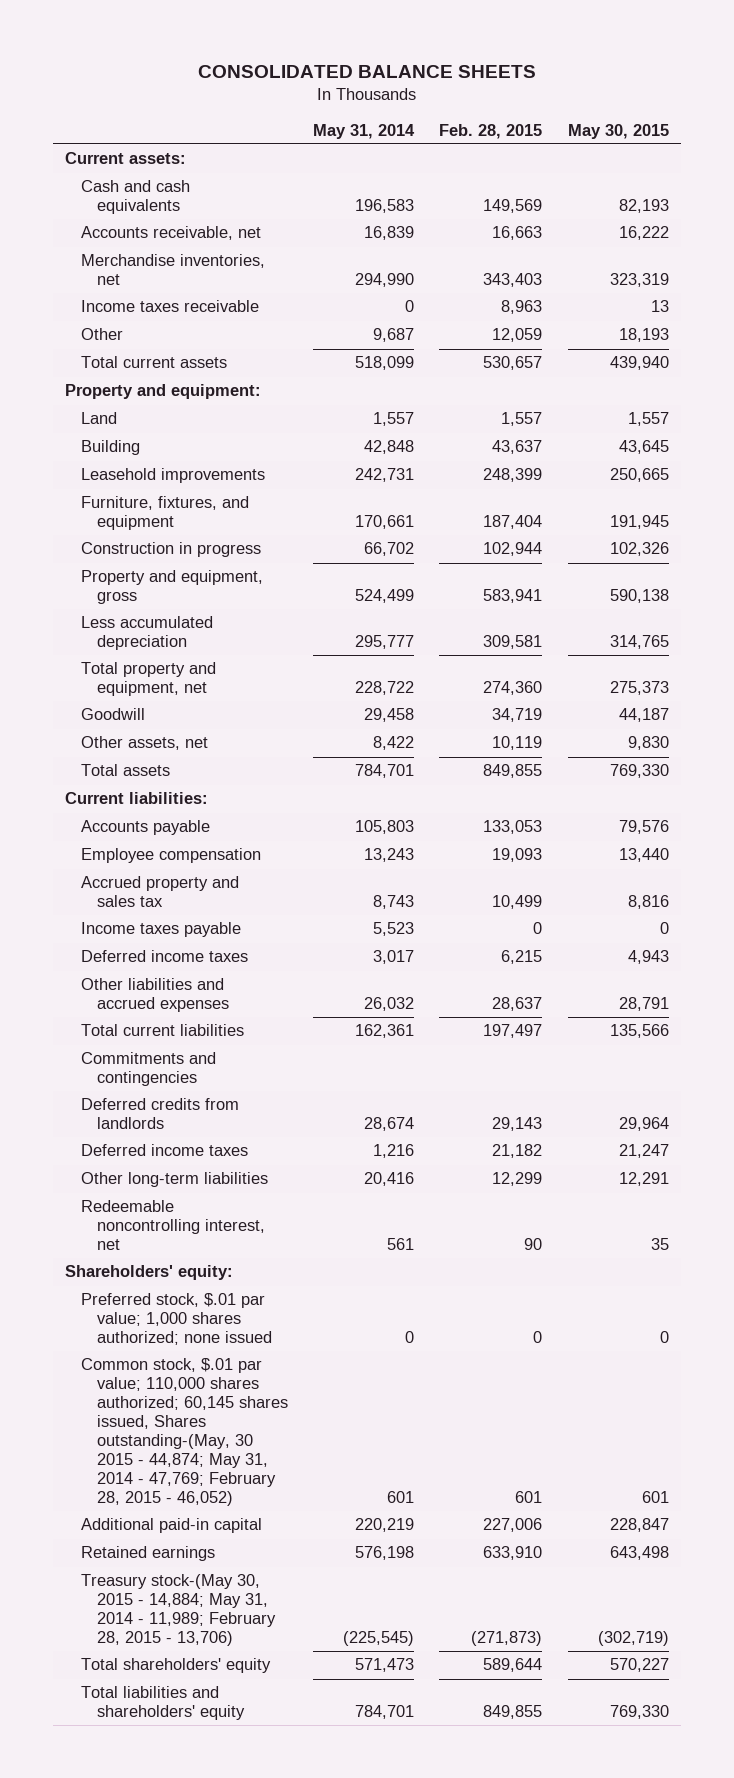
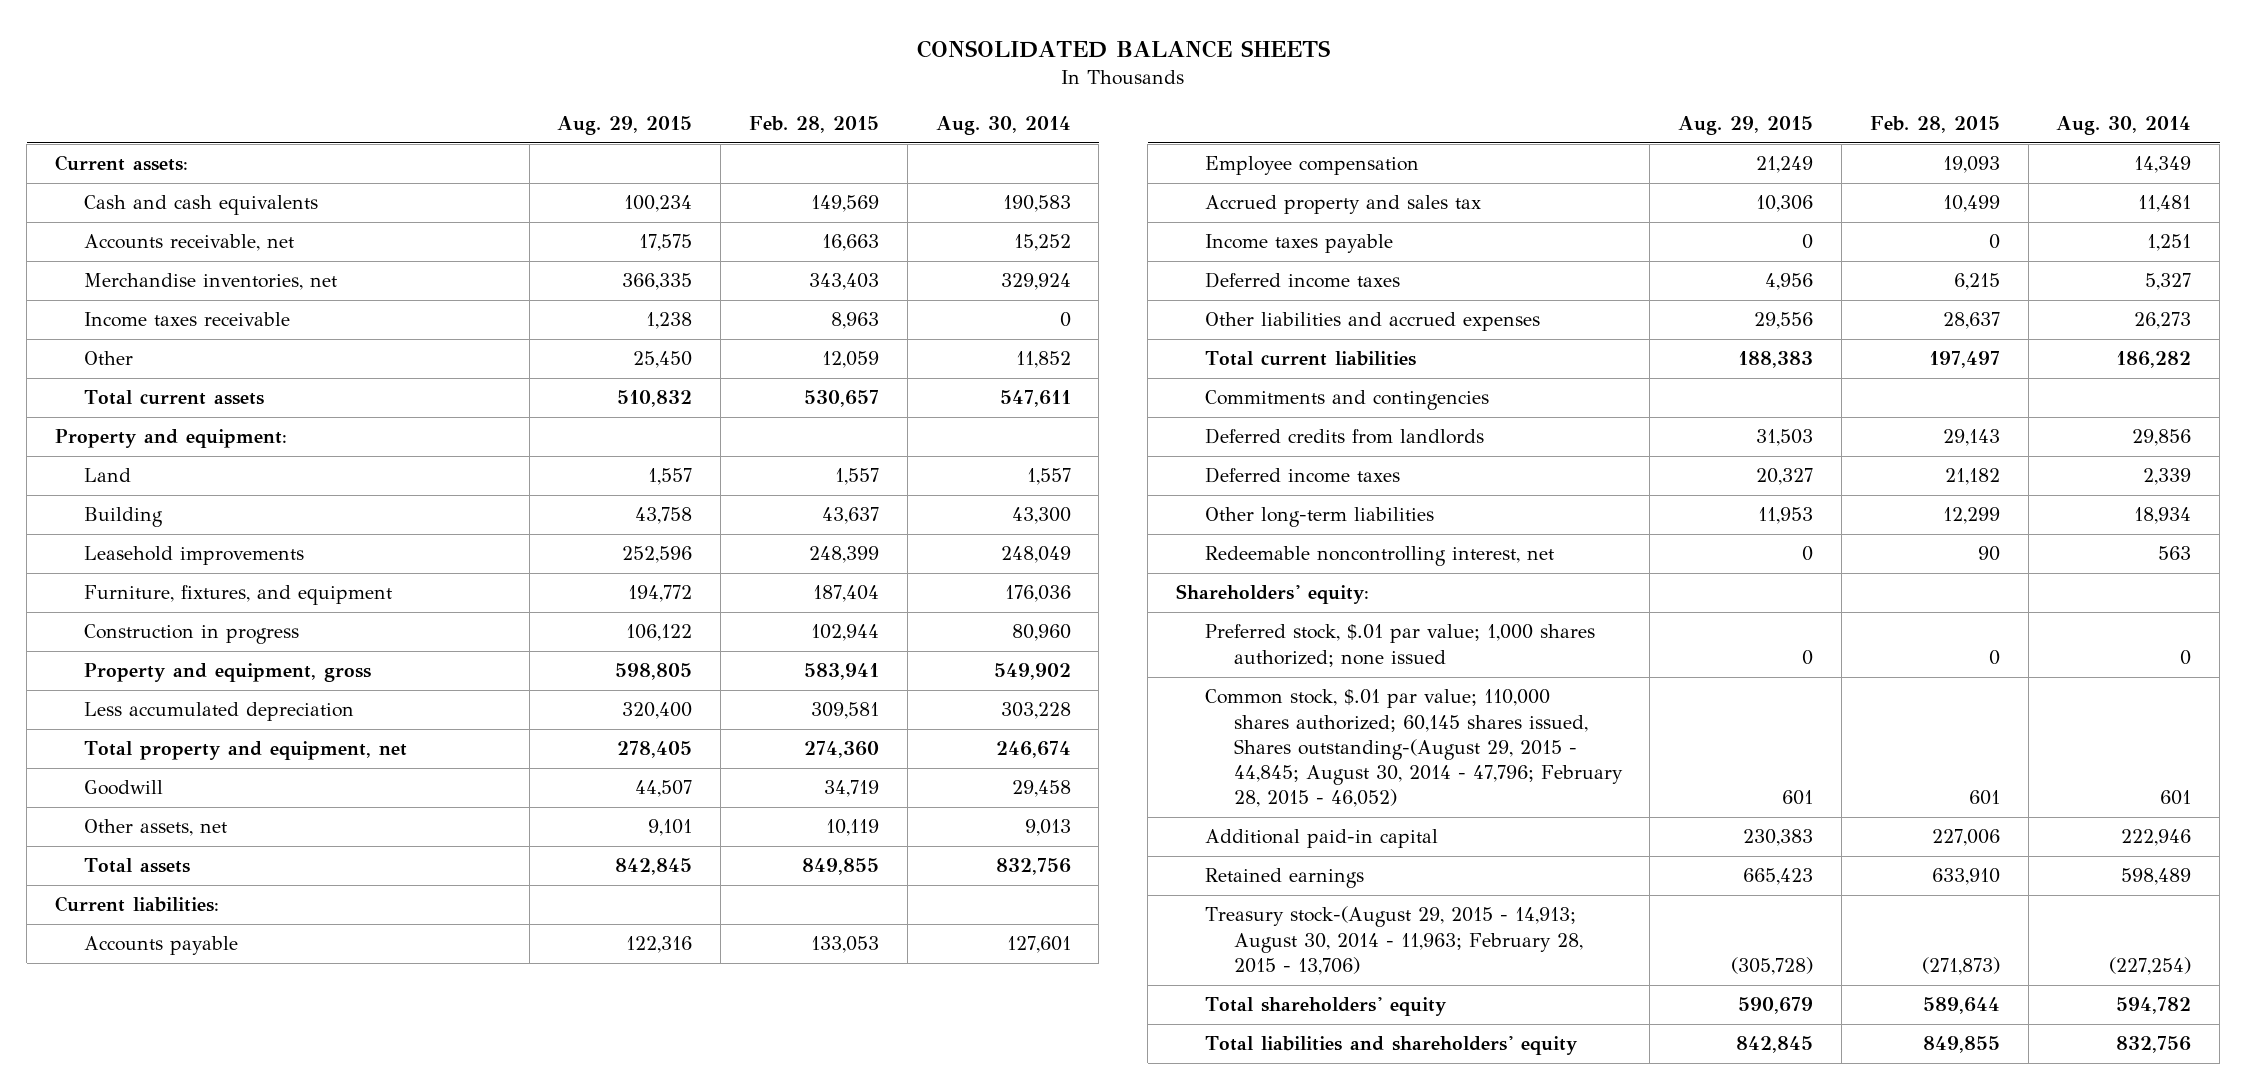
[313,123,416,139] May 31, 2014 -> none
[567,123,669,139] May 30, 2015 -> none
none -> [557,115,693,135] Aug. 29, 2015
none -> [935,115,1071,135] Aug. 30, 2014
[81,1358,289,1507] Common stock, $.01 par value; 110,000 shares authorized; 60,145 shares issued, Shares outstanding-(May, 30 2015 - 44,874; May 31, 2014 - 47,769; February 28, 2015 - 46,052) -> [1204,689,1623,807] Common stock, $.01 par value; 110,000 shares authorized; 60,145 shares issued, Shares outstanding-(August 29, 2015 - 44,845; August 30, 2014 - 47,796; February 28, 2015 - 46,052)
[81,1574,277,1647] Treasury stock-(May 30, 2015 - 14,884; May 31, 2014 - 11,989; February 28, 2015 - 13,706) -> [1204,906,1583,975] Treasury stock-(August 29, 2015 - 14,913; August 30, 2014 - 11,963; February 28, 2015 - 13,706)

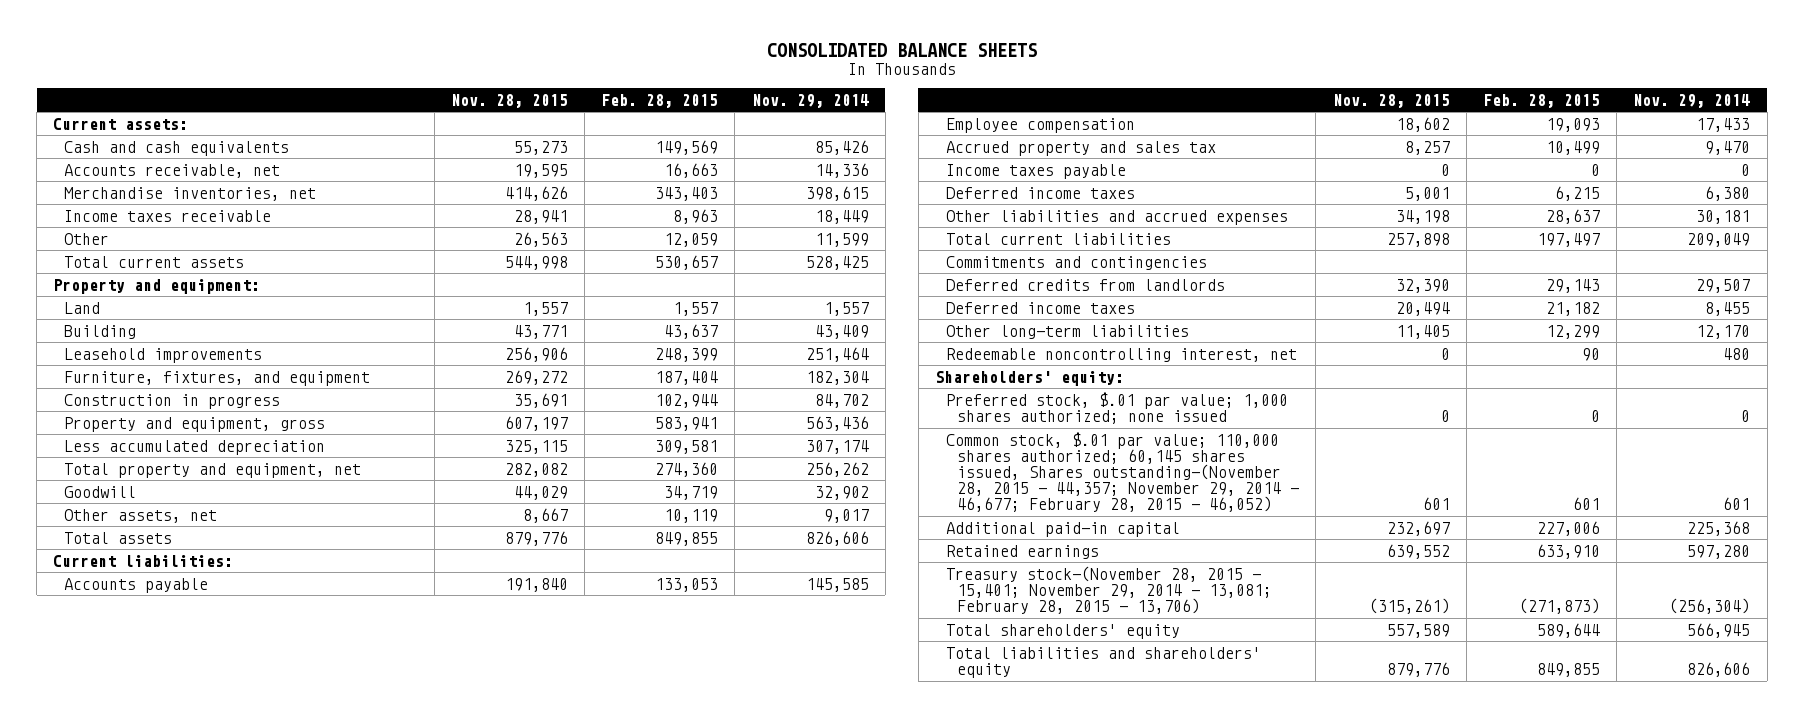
[557,115,693,135] Aug. 29, 2015 -> none
[935,115,1071,135] Aug. 30, 2014 -> none
none -> [450,93,568,108] Nov. 28, 2015
none -> [751,93,869,108] Nov. 29, 2014
[1204,689,1623,807] Common stock, $.01 par value; 110,000 shares authorized; 60,145 shares issued, Shares outstanding-(August 29, 2015 - 44,845; August 30, 2014 - 47,796; February 28, 2015 - 46,052) -> [946,431,1300,513] Common stock, $.01 par value; 110,000 shares authorized; 60,145 shares issued, Shares outstanding-(November 28, 2015 - 44,357; November 29, 2014 - 46,677; February 28, 2015 - 46,052)
[1204,906,1583,975] Treasury stock-(August 29, 2015 - 14,913; August 30, 2014 - 11,963; February 28, 2015 - 13,706) -> [946,565,1273,614] Treasury stock-(November 28, 2015 - 15,401; November 29, 2014 - 13,081; February 28, 2015 - 13,706)

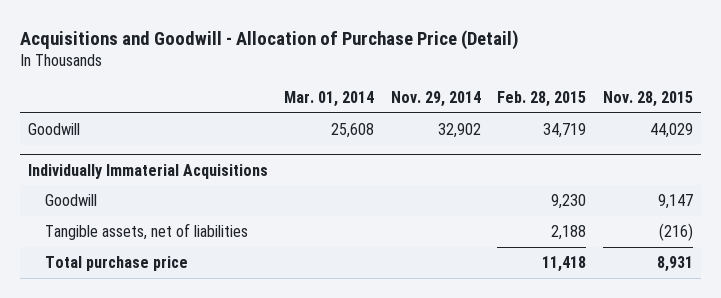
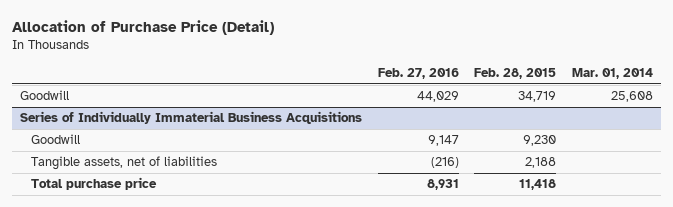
[19,29,519,50] Acquisitions and Goodwill - Allocation of Purchase Price (Detail) -> [12,20,275,36] Allocation of Purchase Price (Detail)
[390,91,481,108] Nov. 29, 2014 -> none
[602,91,693,108] Nov. 28, 2015 -> none
none -> [377,68,459,80] Feb. 27, 2016
[27,163,268,179] Individually Immaterial Acquisitions -> [20,111,363,125] Series of Individually Immaterial Business Acquisitions

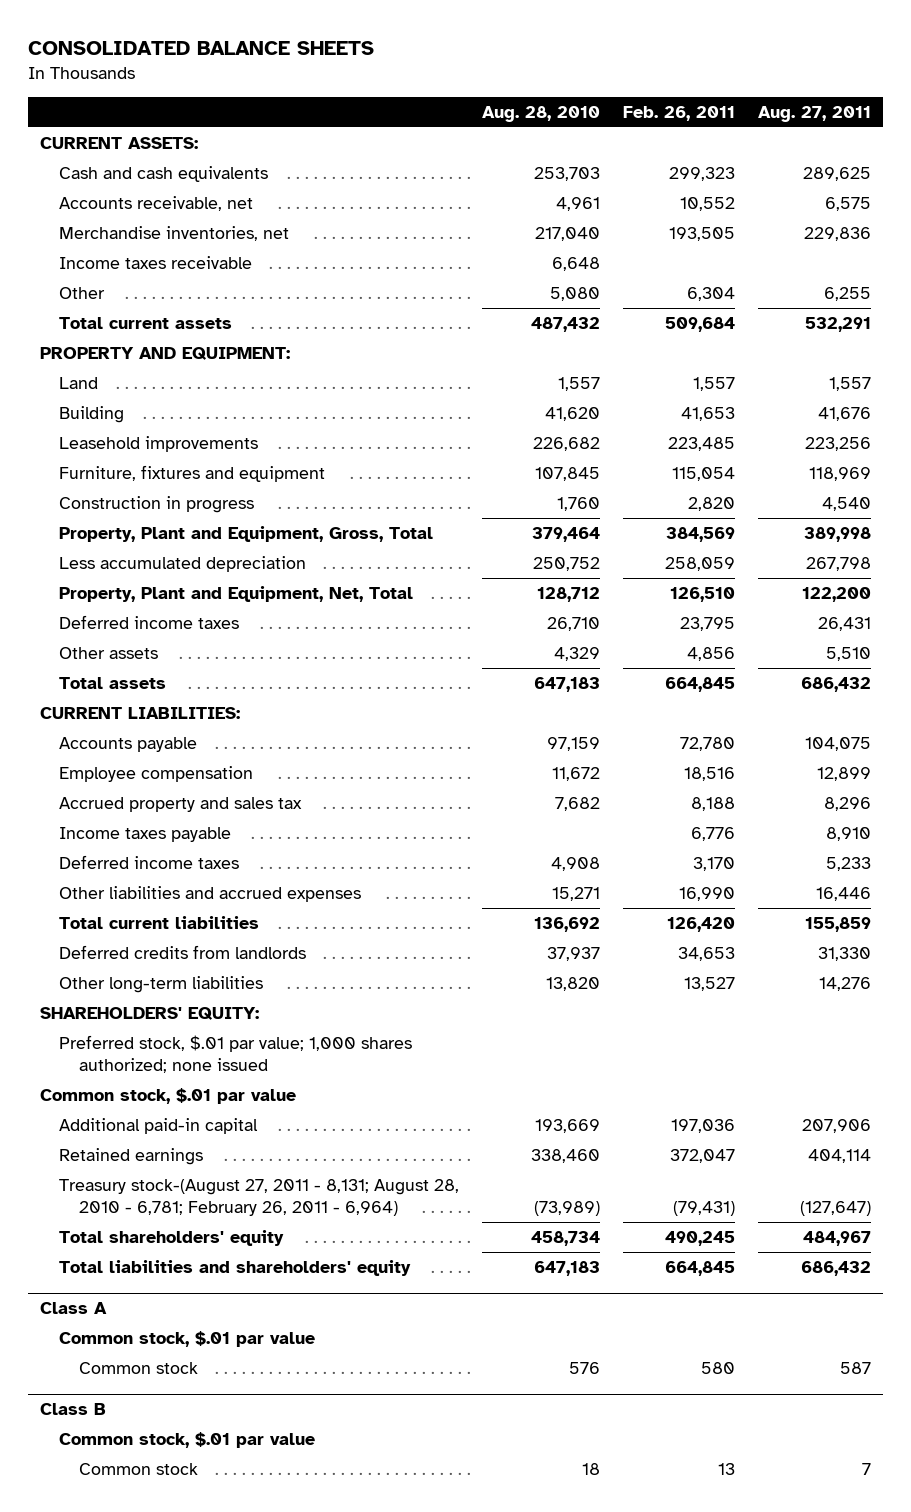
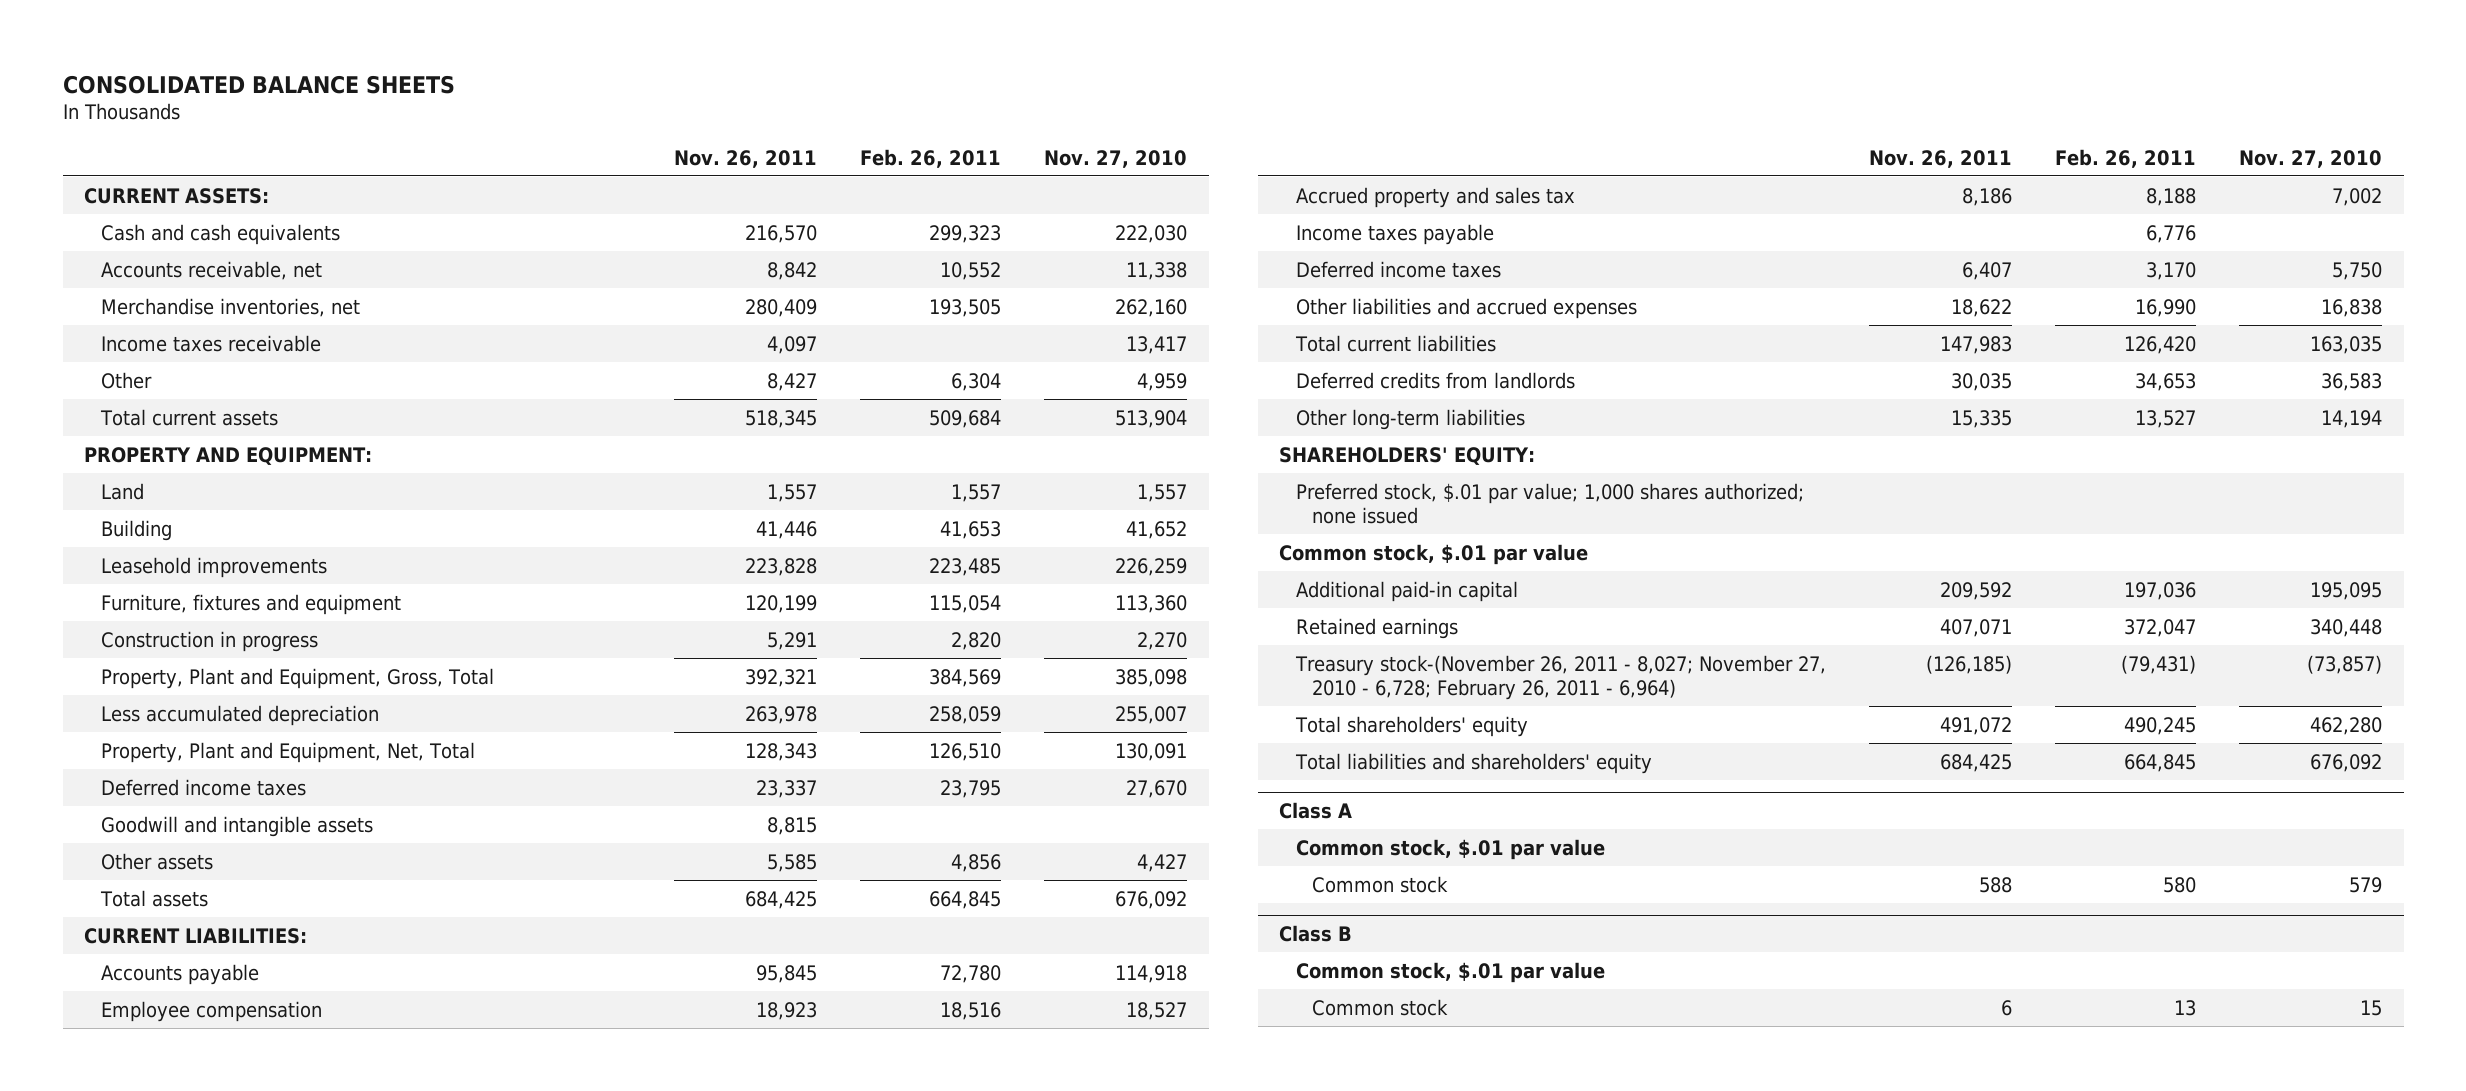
[482,105,601,122] Aug. 28, 2010 -> none
[758,105,872,122] Aug. 27, 2011 -> none
none -> [673,149,817,168] Nov. 26, 2011
none -> [1044,149,1188,168] Nov. 27, 2010
none -> [100,815,373,837] Goodwill and intangible assets
[59,1178,460,1217] Treasury stock-(August 27, 2011 - 8,131; August 28, 2010 - 6,781; February 26, 2011 - 6,964) -> [1294,654,1826,700] Treasury stock-(November 26, 2011 - 8,027; November 27, 2010 - 6,728; February 26, 2011 - 6,964)

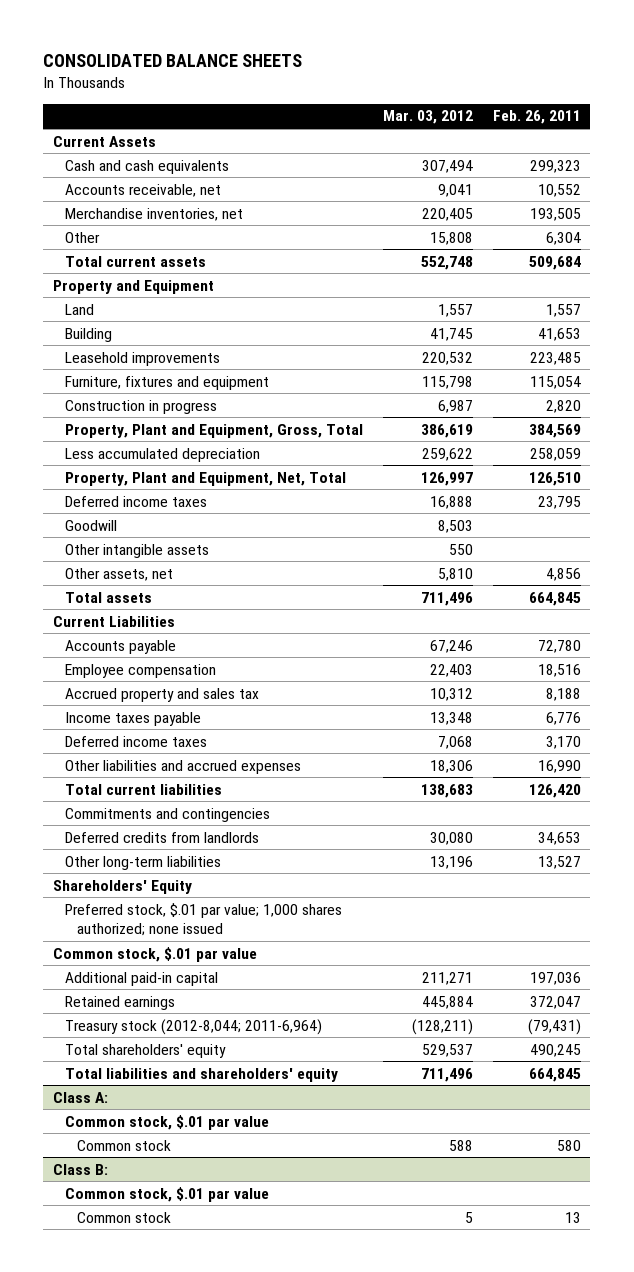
[673,149,817,168] Nov. 26, 2011 -> none
[1044,149,1188,168] Nov. 27, 2010 -> none
none -> [382,110,473,125] Mar. 03, 2012
[84,187,270,204] CURRENT ASSETS: -> [53,135,157,147] Current Assets
[100,334,321,352] Income taxes receivable -> none
[84,446,373,465] PROPERTY AND EQUIPMENT: -> [53,279,215,294] Property and Equipment
[100,815,373,837] Goodwill and intangible assets -> none
none -> [64,519,117,531] Goodwill
none -> [64,543,209,558] Other intangible assets
[100,852,213,870] Other assets -> [64,567,173,581] Other assets, net
[84,927,308,944] CURRENT LIABILITIES: -> [53,615,176,627] Current Liabilities
none -> [64,807,270,822] Commitments and contingencies
[1279,446,1536,465] SHAREHOLDERS' EQUITY: -> [53,879,193,894] Shareholders' Equity
[1294,654,1826,700] Treasury stock-(November 26, 2011 - 8,027; November 27, 2010 - 6,728; February 26, 2011 - 6,964) -> [64,1018,322,1035] Treasury stock (2012-8,044; 2011-6,964)
[1279,801,1353,819] Class A -> [53,1091,109,1103] Class A:
[1279,924,1353,942] Class B -> [53,1163,109,1175] Class B:

